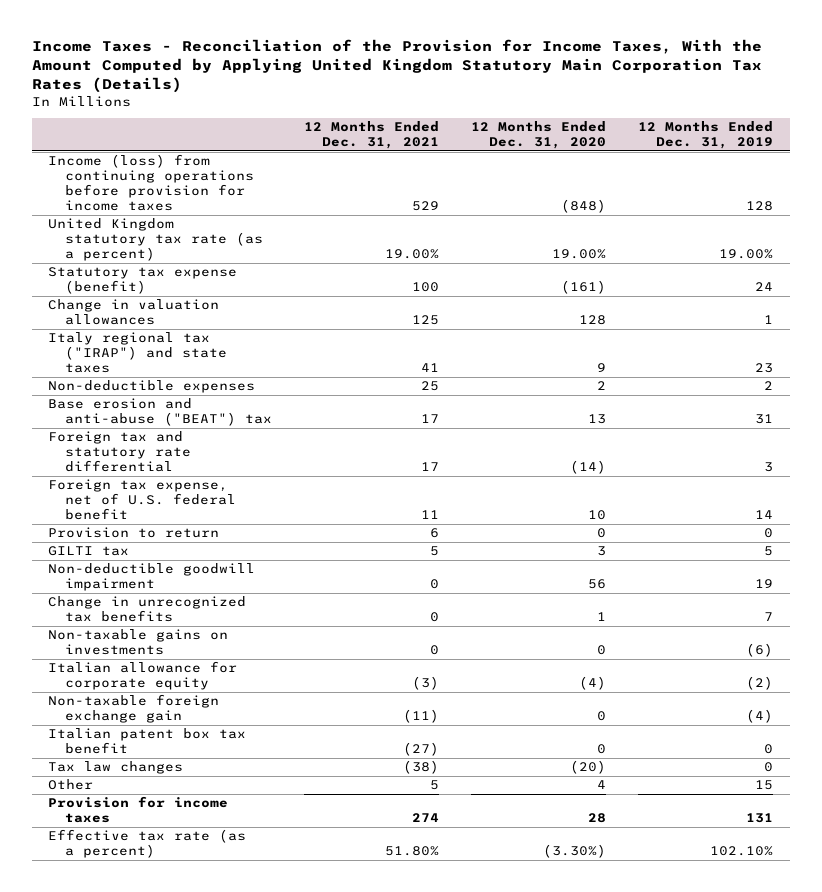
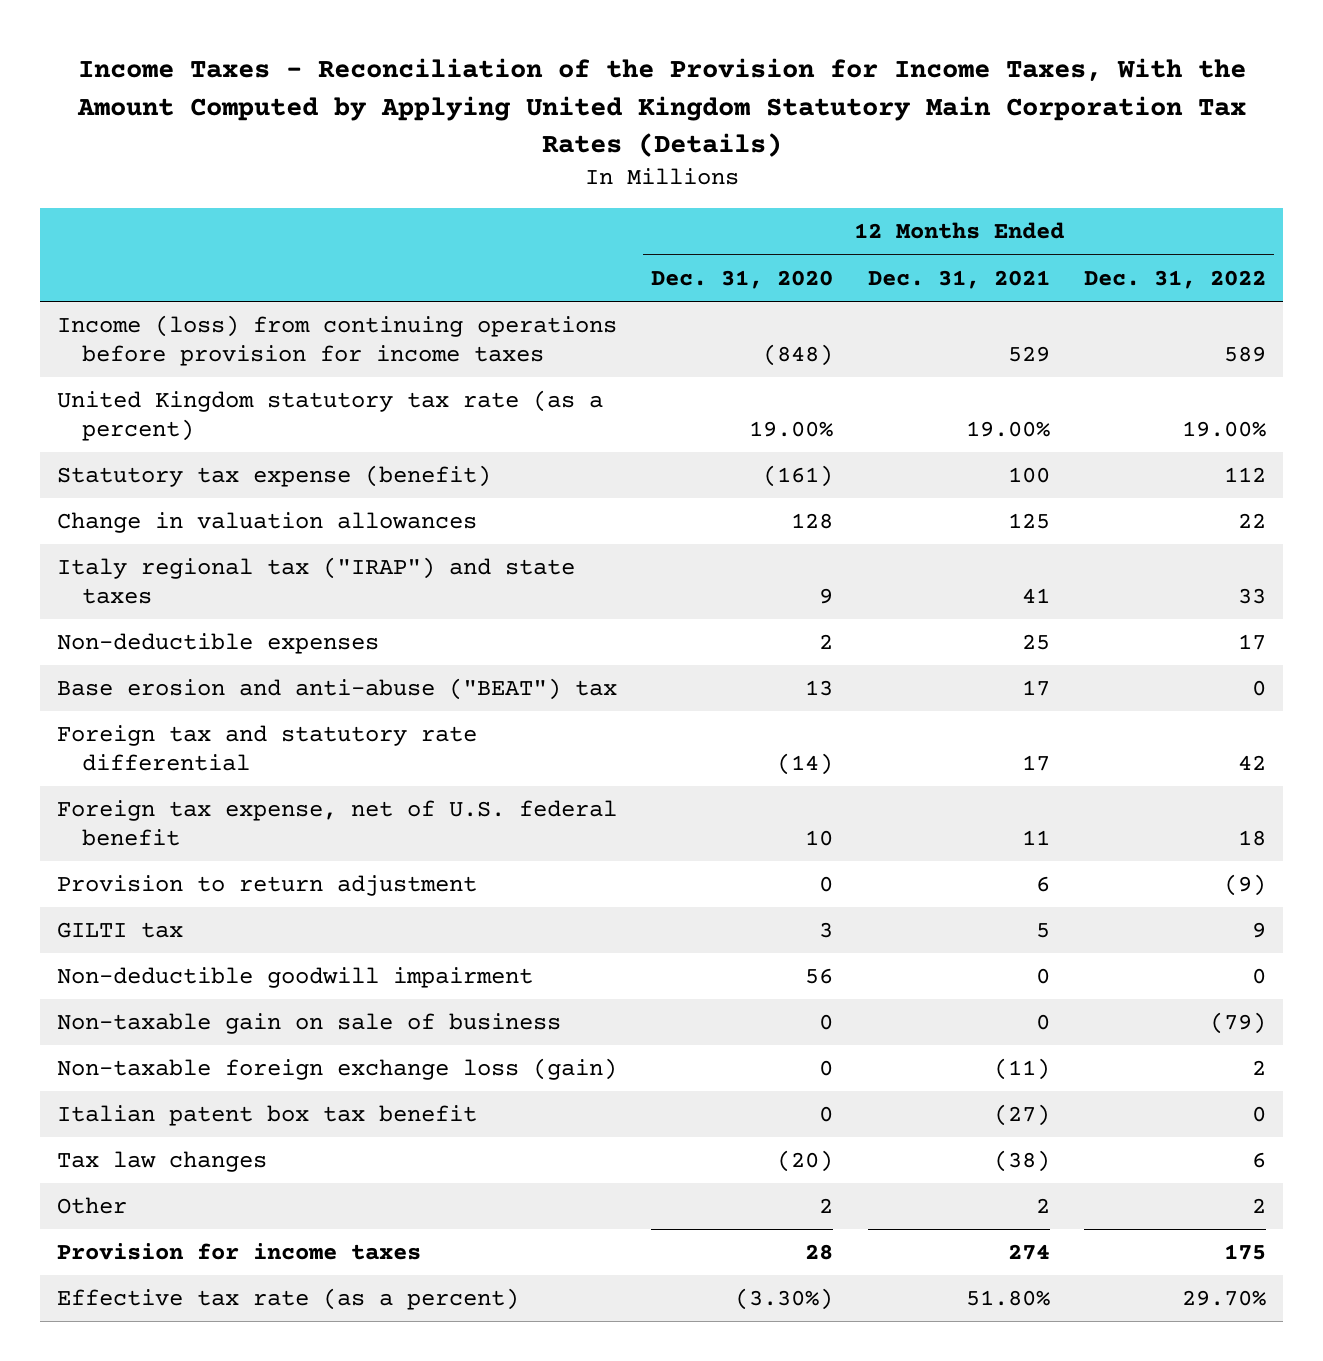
[638,121,774,150] 12 Months Ended Dec. 31, 2019 -> none
none -> [1083,269,1266,289] Dec. 31, 2022
[48,527,220,539] Provision to return -> [57,875,478,897] Provision to return adjustment
[48,596,247,623] Change in unrecognized tax benefits -> none
[48,661,238,691] Italian allowance for corporate equity -> none
[48,629,229,656] Non-taxable gains on investments -> [57,1013,562,1035] Non-taxable gain on sale of business
[48,694,220,724] Non-taxable foreign exchange gain -> [57,1058,618,1081] Non-taxable foreign exchange loss (gain)
[430,780,440,791] 5 -> [1035,1198,1050,1214] 2
[597,780,607,790] 4 -> [819,1198,834,1214] 2

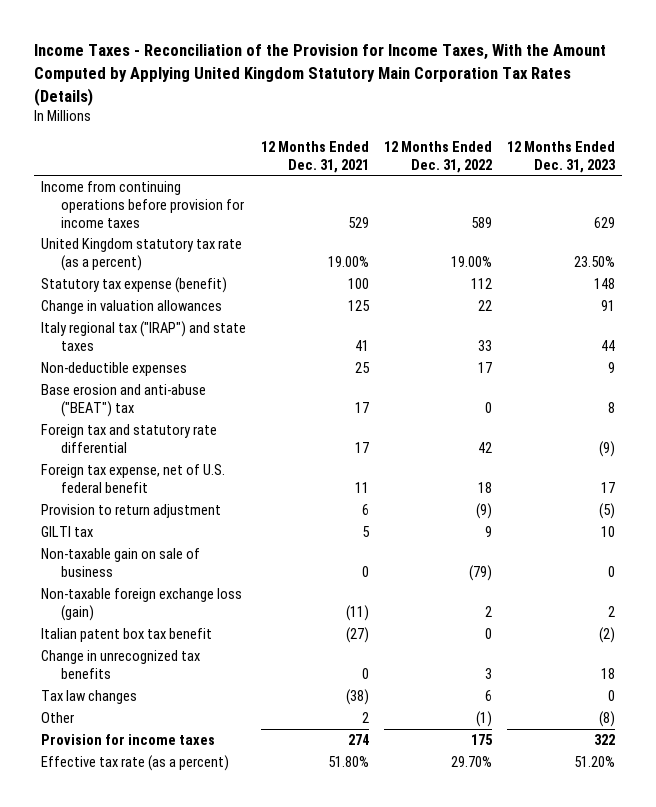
[651,269,834,289] Dec. 31, 2020 -> none
none -> [506,140,616,173] 12 Months Ended Dec. 31, 2023
[57,315,618,366] Income (loss) from continuing operations before provision for income taxes -> [41,180,245,228] Income from continuing operations before provision for income taxes
[57,967,534,989] Non-deductible goodwill impairment -> none
none -> [41,649,201,679] Change in unrecognized tax benefits
[1251,1198,1266,1214] 2 -> [476,710,493,727] (1)

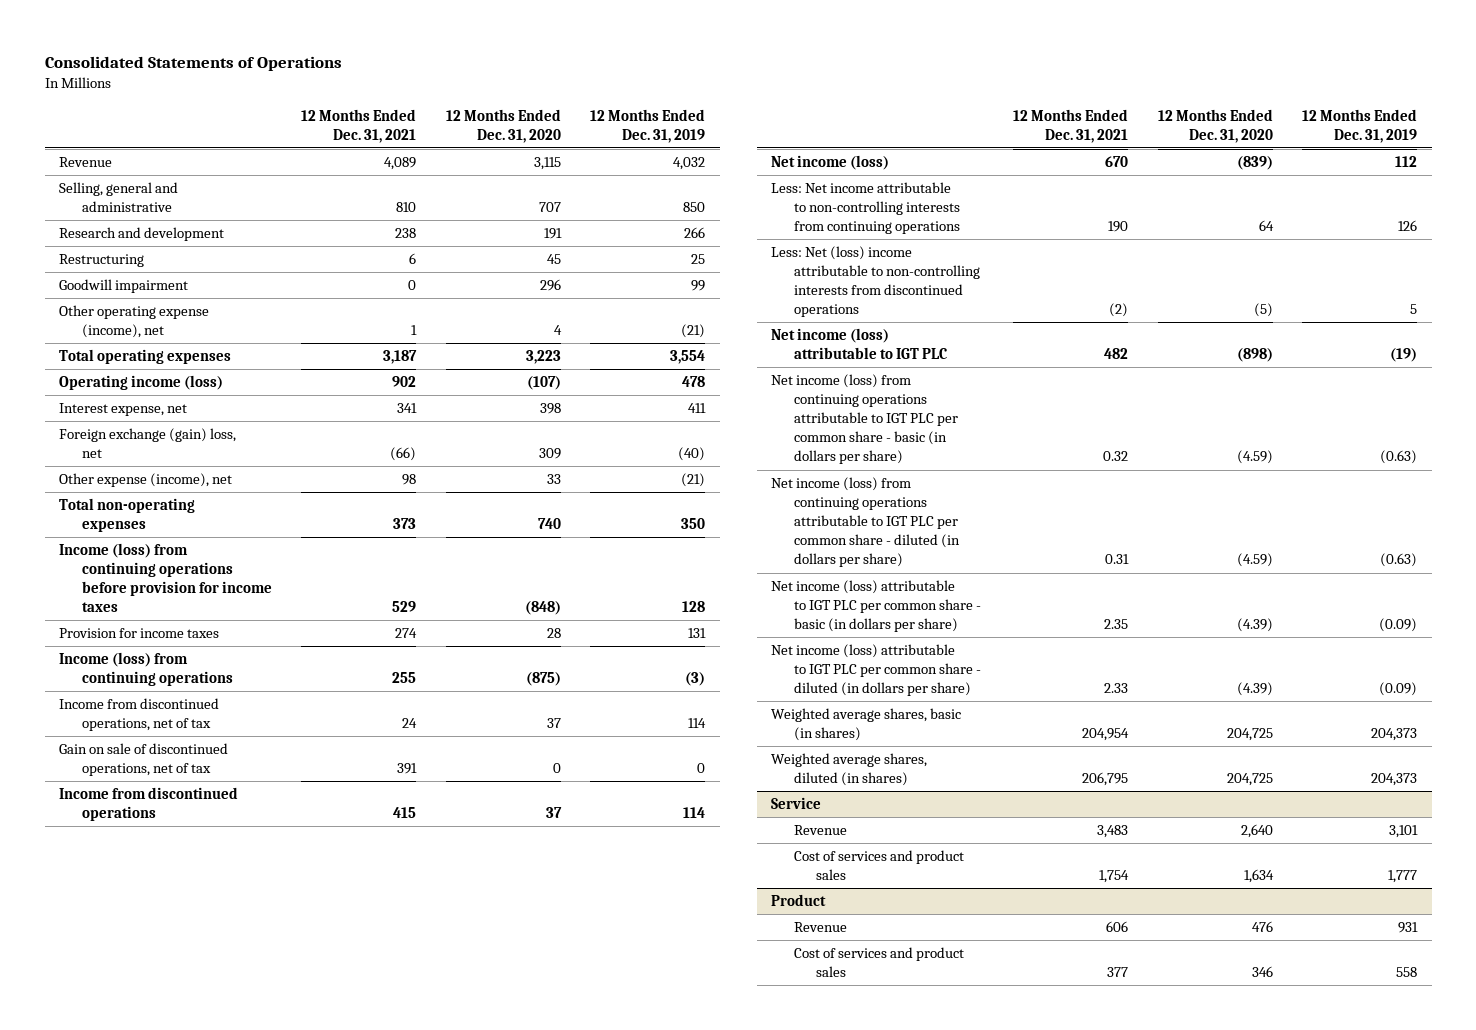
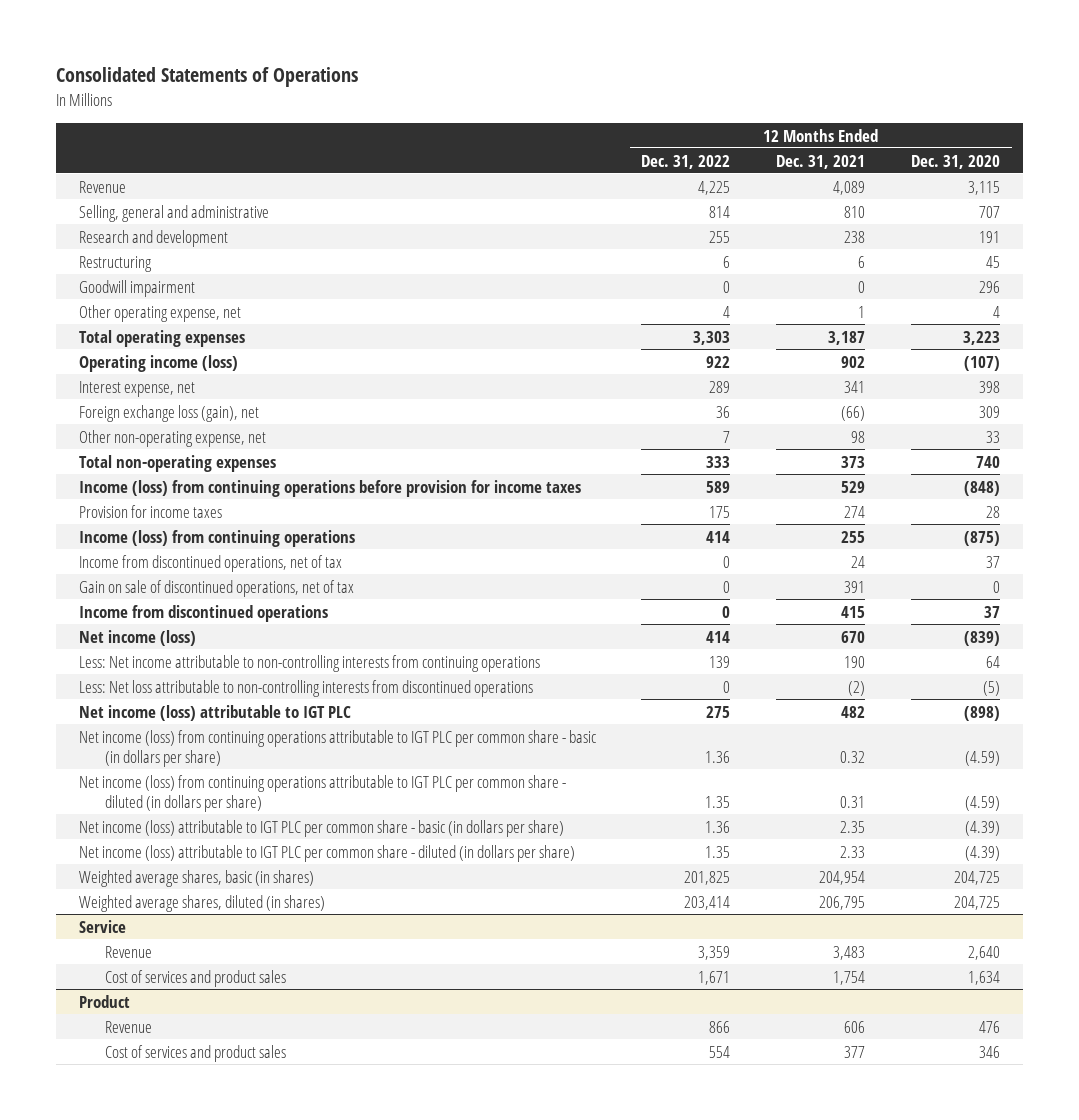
[589,108,705,143] 12 Months Ended Dec. 31, 2019 -> none
none -> [641,154,731,169] Dec. 31, 2022
[59,305,210,339] Other operating expense (income), net -> [78,304,241,322] Other operating expense, net
[59,428,237,459] Foreign exchange (gain) loss, net -> [78,404,259,422] Foreign exchange loss (gain), net
[59,473,233,488] Other expense (income), net -> [78,429,266,447] Other non-operating expense, net
[771,246,980,318] Less: Net (loss) income attributable to non-controlling interests from discontinued operations -> [78,679,533,697] Less: Net loss attributable to non-controlling interests from discontinued operations

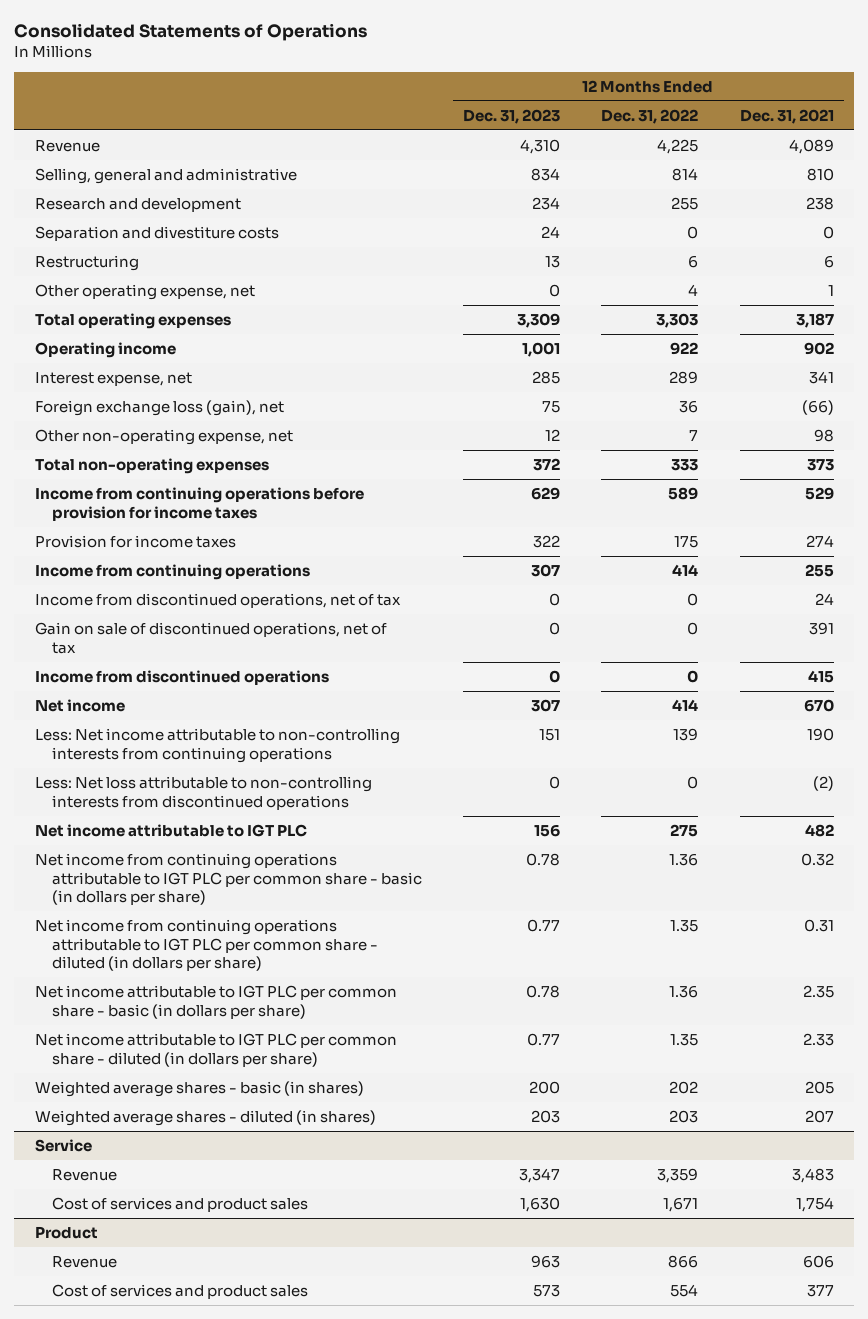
[911,154,1001,169] Dec. 31, 2020 -> none
none -> [462,108,560,124] Dec. 31, 2023
none -> [34,225,279,241] Separation and divestiture costs
[78,279,195,297] Goodwill impairment -> none
[78,354,238,372] Operating income (loss) -> [34,341,176,358] Operating income
[78,479,581,497] Income (loss) from continuing operations before provision for income taxes -> [34,486,364,521] Income from continuing operations before provision for income taxes
[78,529,355,547] Income (loss) from continuing operations -> [34,563,310,580] Income from continuing operations
[78,629,196,646] Net income (loss) -> [34,698,125,712] Net income
[78,704,351,721] Net income (loss) attributable to IGT PLC -> [34,823,307,837] Net income attributable to IGT PLC
[78,729,596,767] Net income (loss) from continuing operations attributable to IGT PLC per common share - basic (in dollars per share) -> [34,852,422,906] Net income from continuing operations attributable to IGT PLC per common share - basic (in dollars per share)
[78,774,566,812] Net income (loss) from continuing operations attributable to IGT PLC per common share - diluted (in dollars per share) -> [34,918,378,972] Net income from continuing operations attributable to IGT PLC per common share - diluted (in dollars per share)
[78,819,564,837] Net income (loss) attributable to IGT PLC per common share - basic (in dollars per share) -> [34,984,397,1019] Net income attributable to IGT PLC per common share - basic (in dollars per share)
[78,844,575,862] Net income (loss) attributable to IGT PLC per common share - diluted (in dollars per share) -> [34,1032,397,1067] Net income attributable to IGT PLC per common share - diluted (in dollars per share)
[78,869,314,887] Weighted average shares, basic (in shares) -> [34,1080,364,1097] Weighted average shares - basic (in shares)
[684,870,731,885] 201,825 -> [669,1080,699,1094] 202
[819,870,866,885] 204,954 -> [804,1080,834,1094] 205
[78,894,325,912] Weighted average shares, diluted (in shares) -> [34,1109,376,1126] Weighted average shares - diluted (in shares)
[684,895,731,910] 203,414 -> [669,1109,699,1123] 203
[819,895,866,910] 206,795 -> [804,1109,834,1123] 207

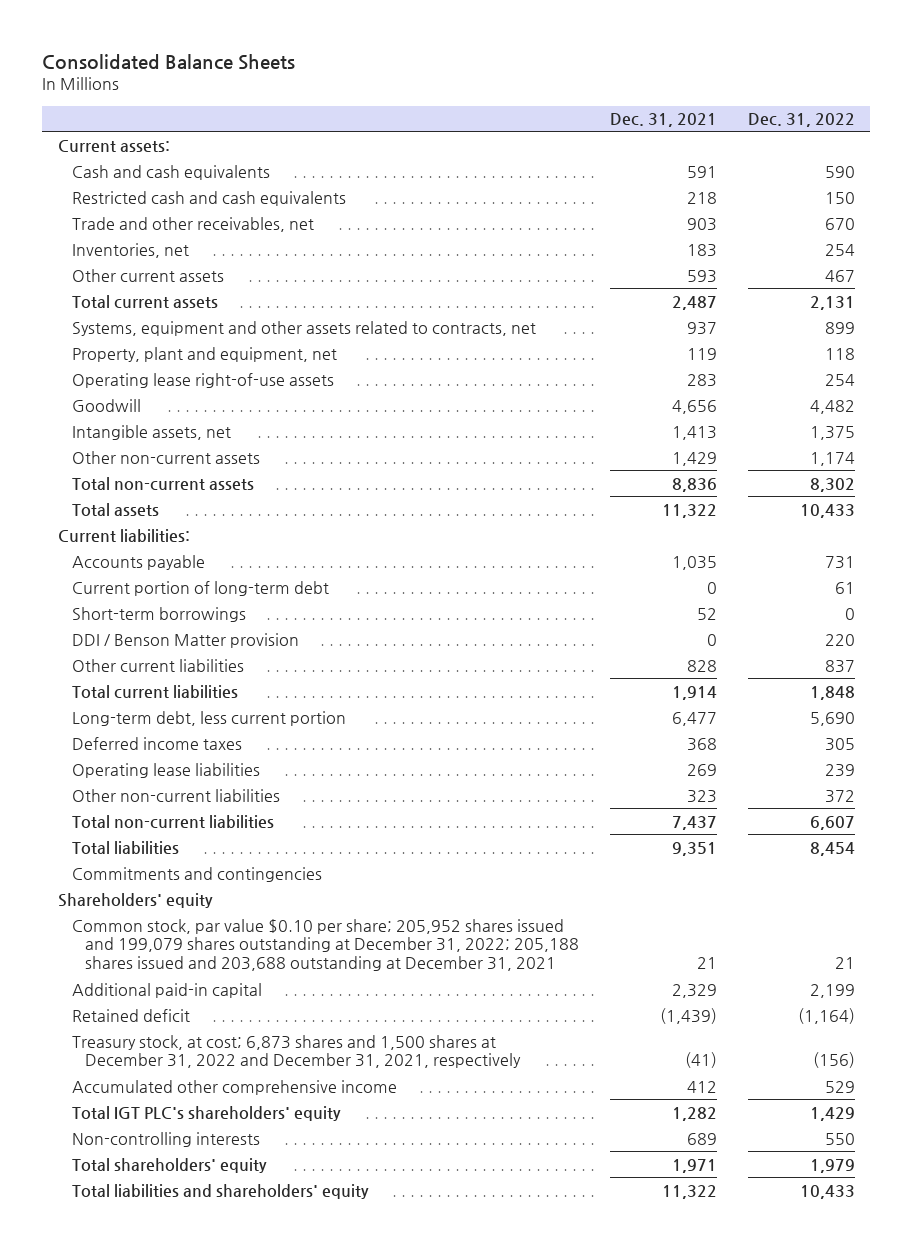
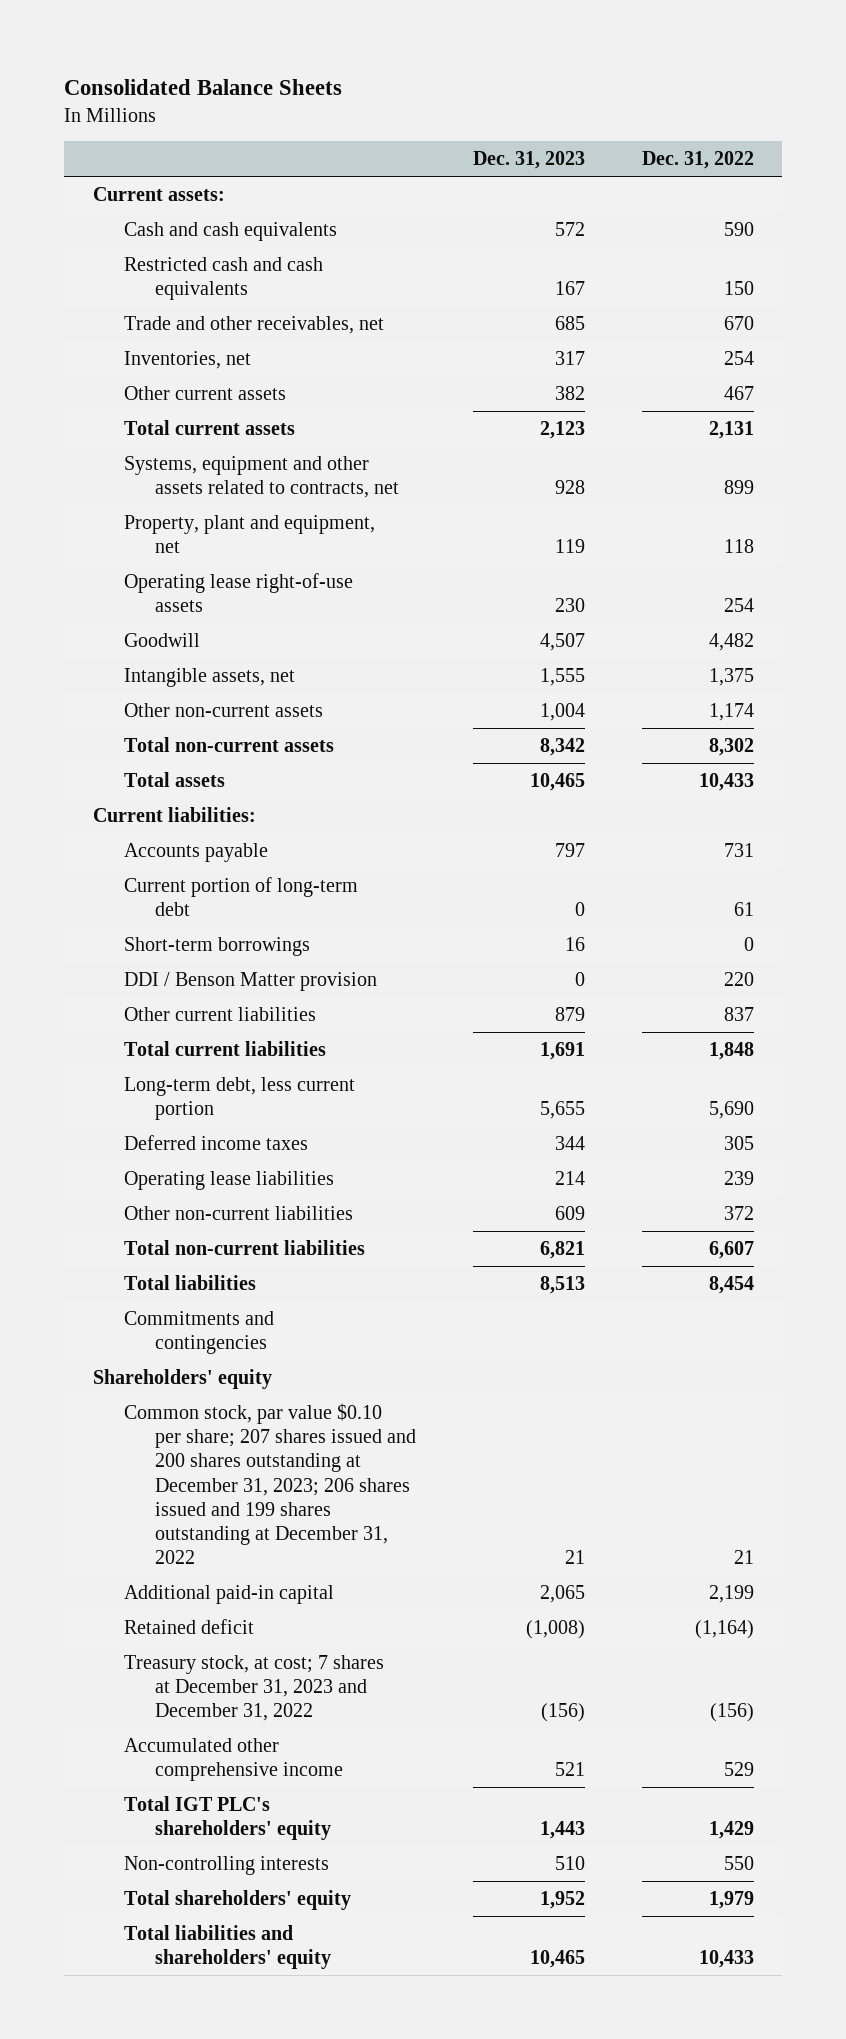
[610,113,718,128] Dec. 31, 2021 -> none
none -> [472,151,585,170] Dec. 31, 2023
[71,918,580,972] Common stock, par value $0.10 per share; 205,952 shares issued and 199,079 shares outstanding at December 31, 2022; 205,188 shares issued and 203,688 outstanding at December 31, 2021 -> [123,1402,416,1565] Common stock, par value $0.10 per share; 207 shares issued and 200 shares outstanding at December 31, 2023; 206 shares issued and 199 shares outstanding at December 31, 2022
[71,1034,522,1069] Treasury stock, at cost; 6,873 shares and 1,500 shares at December 31, 2022 and December 31, 2021, respectively -> [123,1654,384,1722] Treasury stock, at cost; 7 shares at December 31, 2023 and December 31, 2022

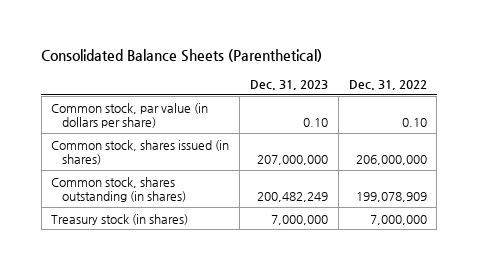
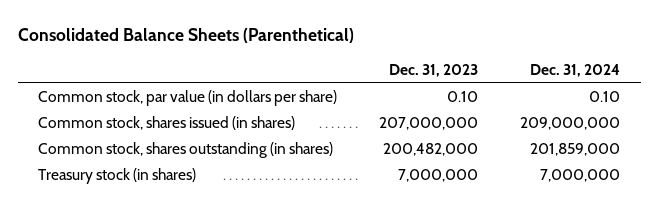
[348,79,427,90] Dec. 31, 2022 -> none
none -> [529,64,620,78] Dec. 31, 2024
[256,192,328,203] 200,482,249 -> [383,143,479,157] 200,482,000

